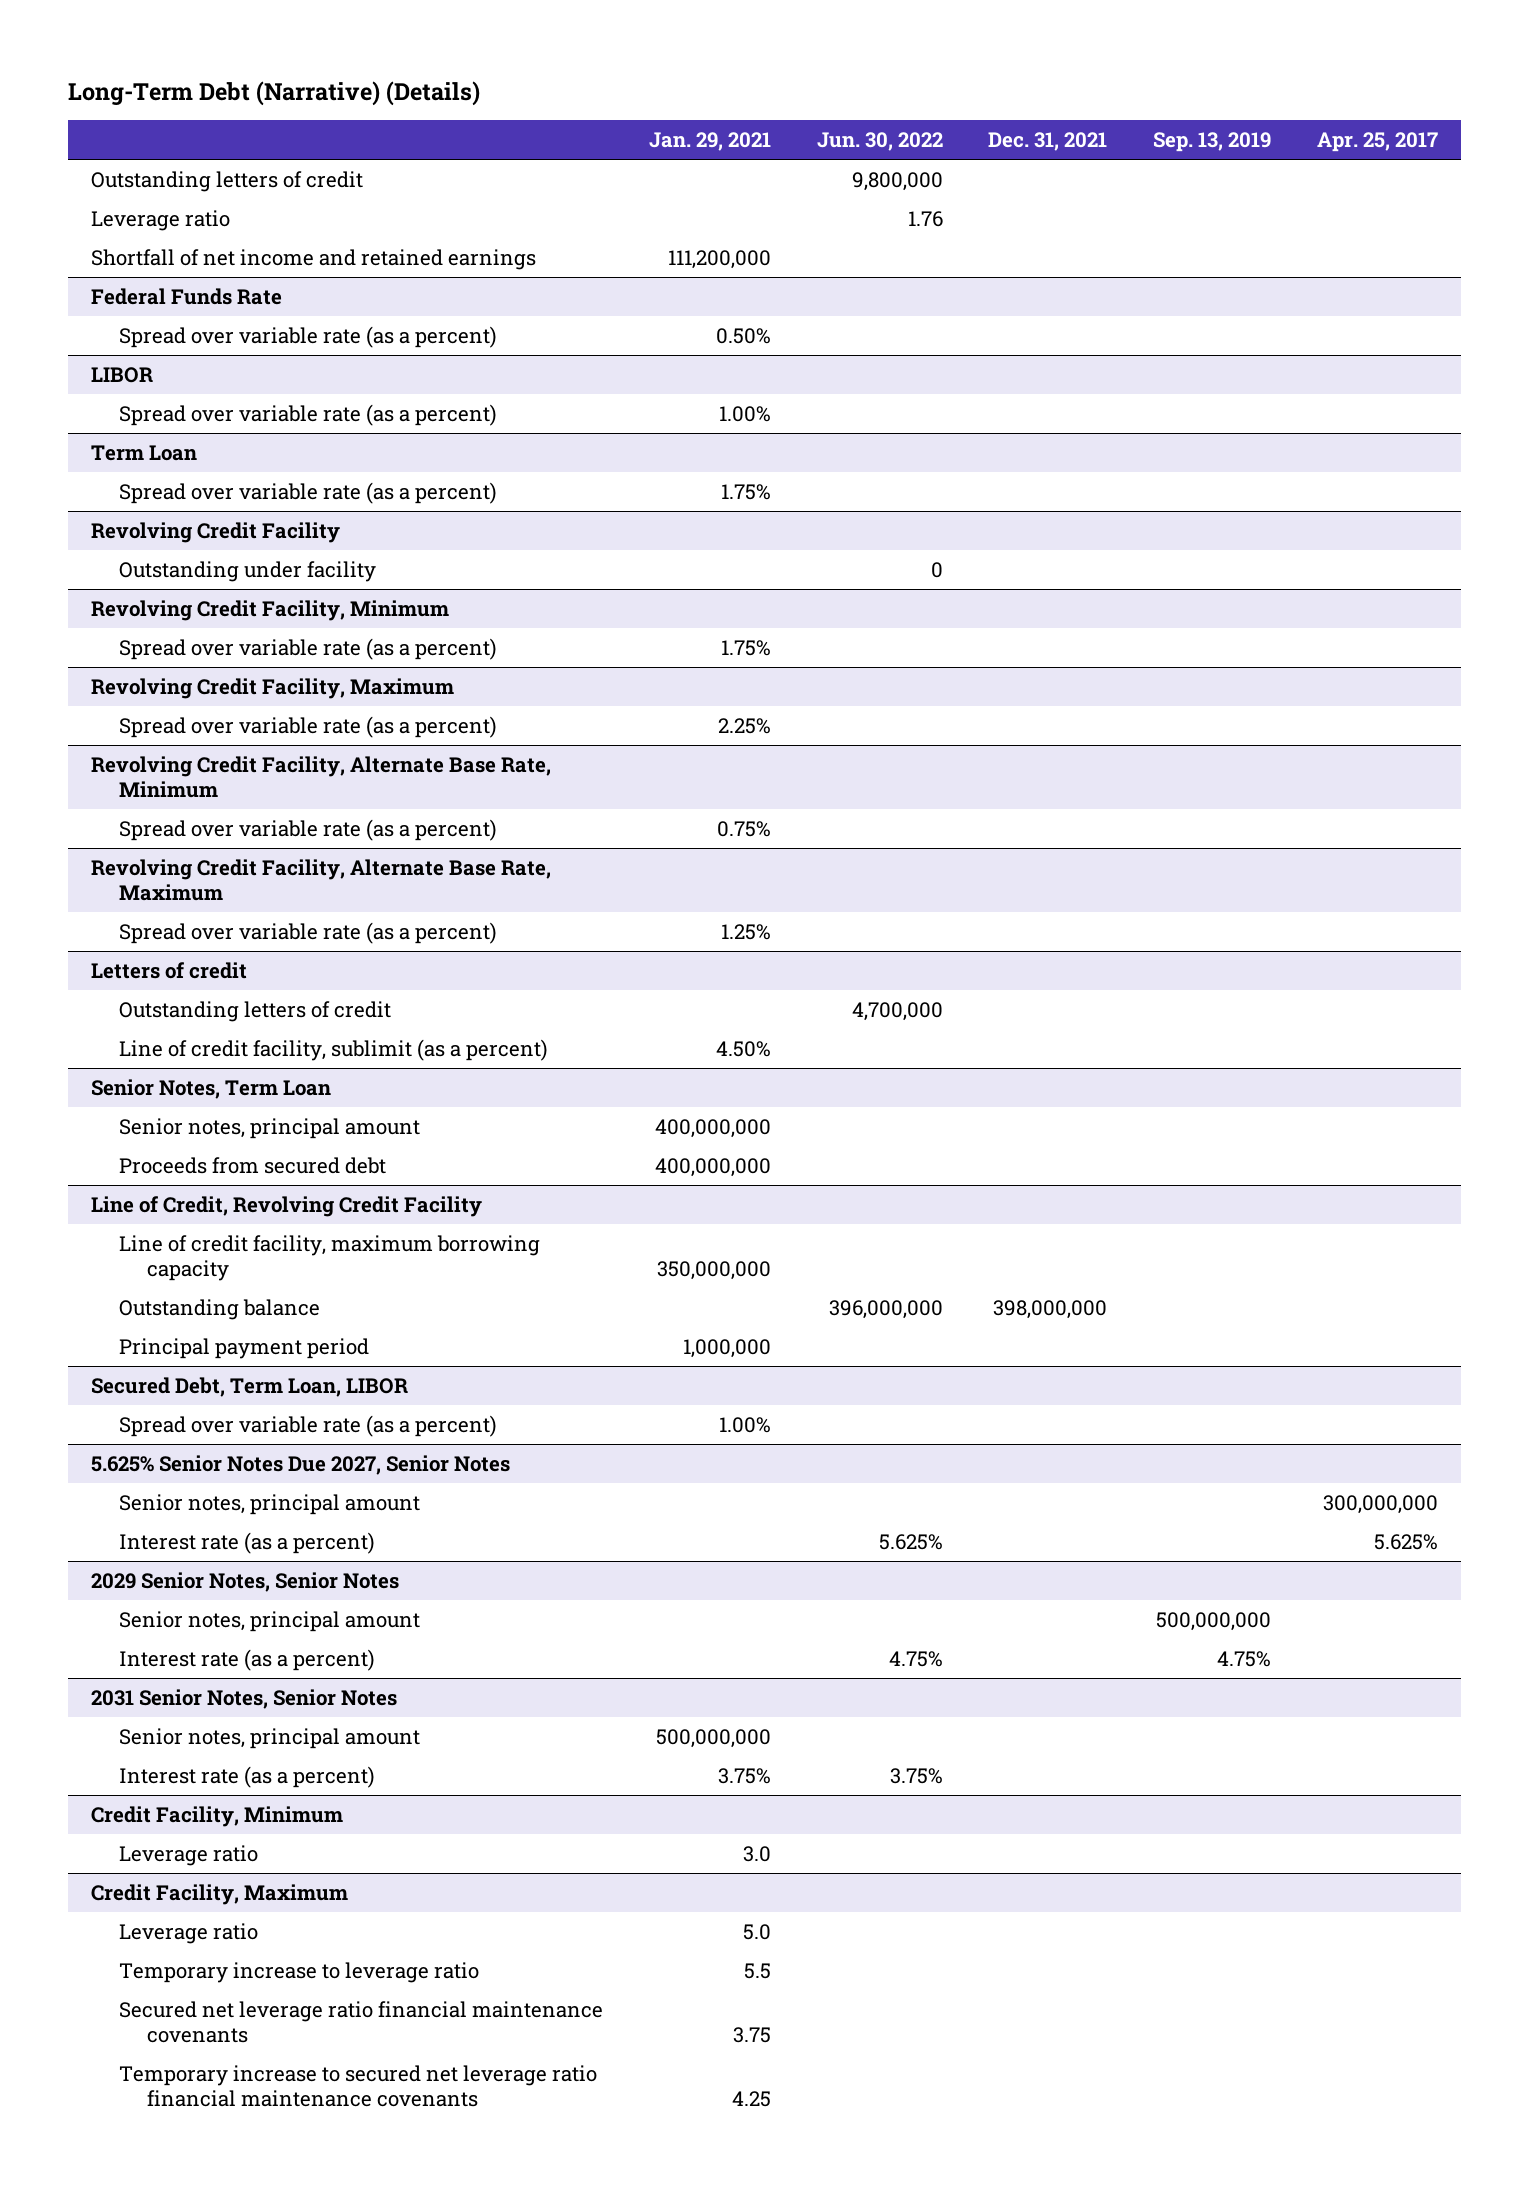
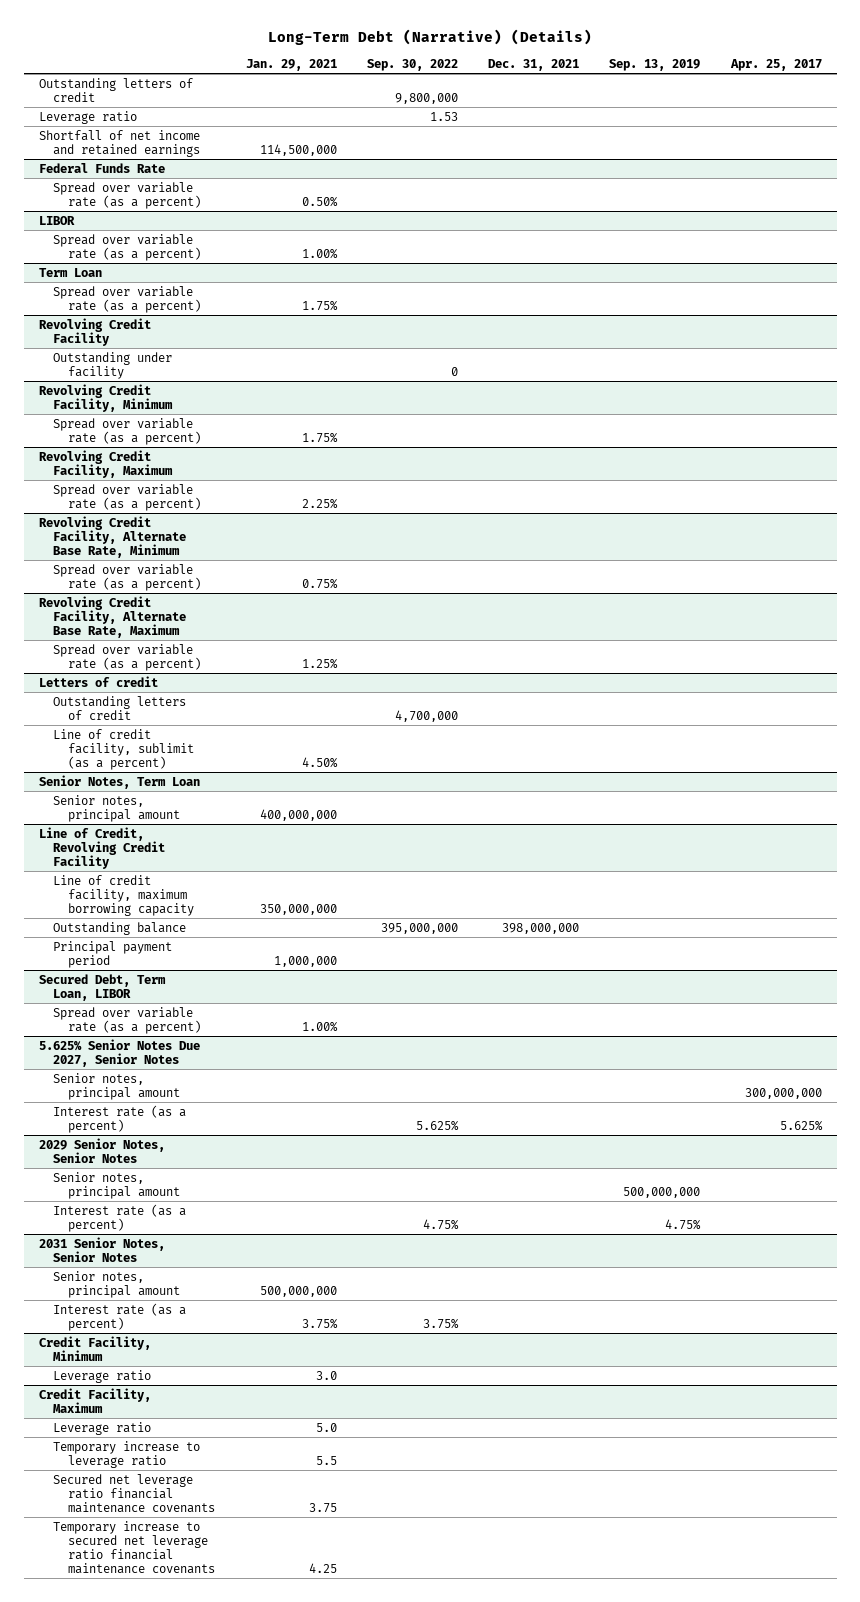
[816,132,943,152] Jun. 30, 2022 -> none
none -> [366,58,458,71] Sep. 30, 2022
[667,249,771,269] 111,200,000 -> [259,143,337,156] 114,500,000
[119,1156,387,1174] Proceeds from secured debt -> none

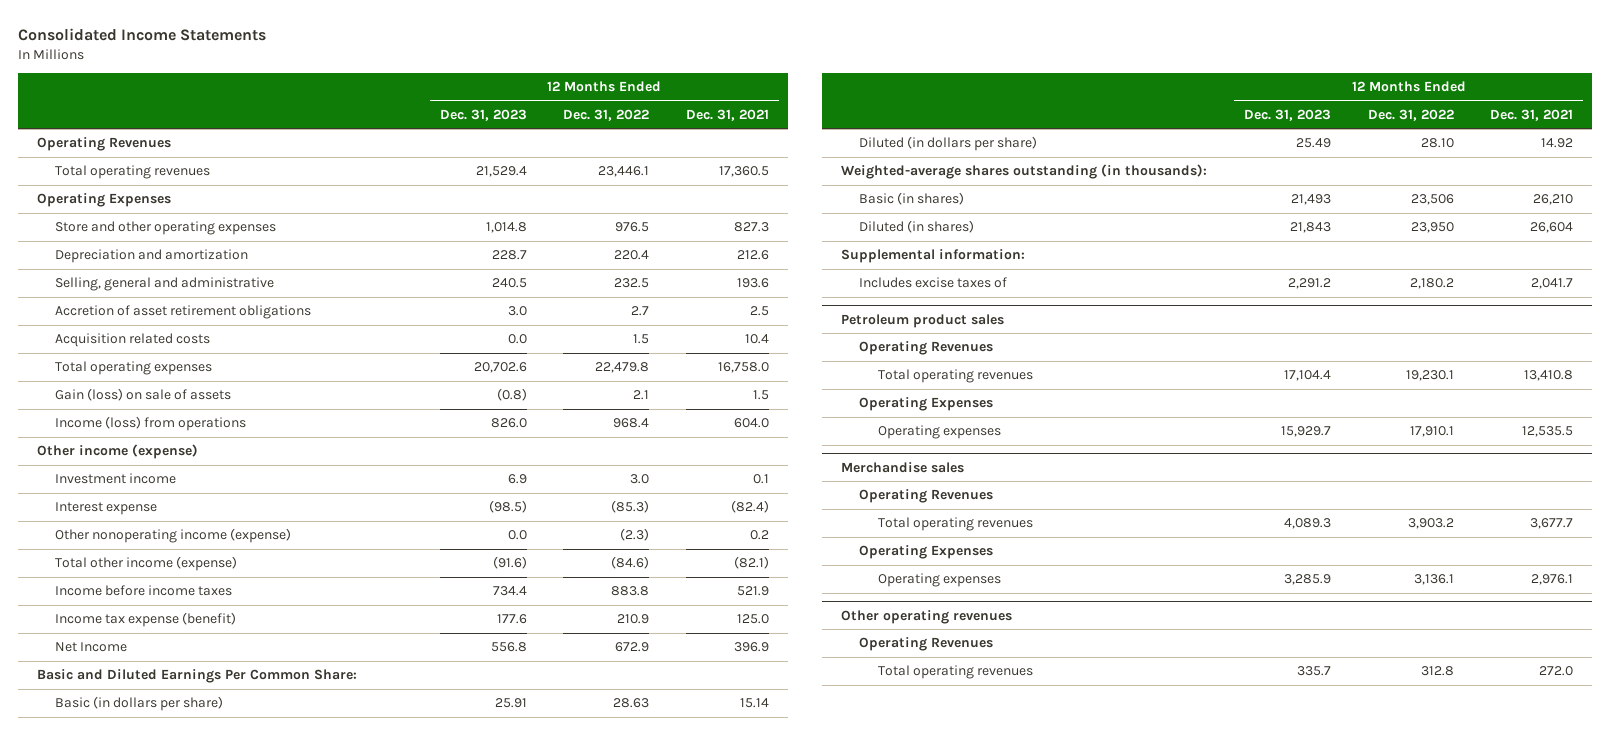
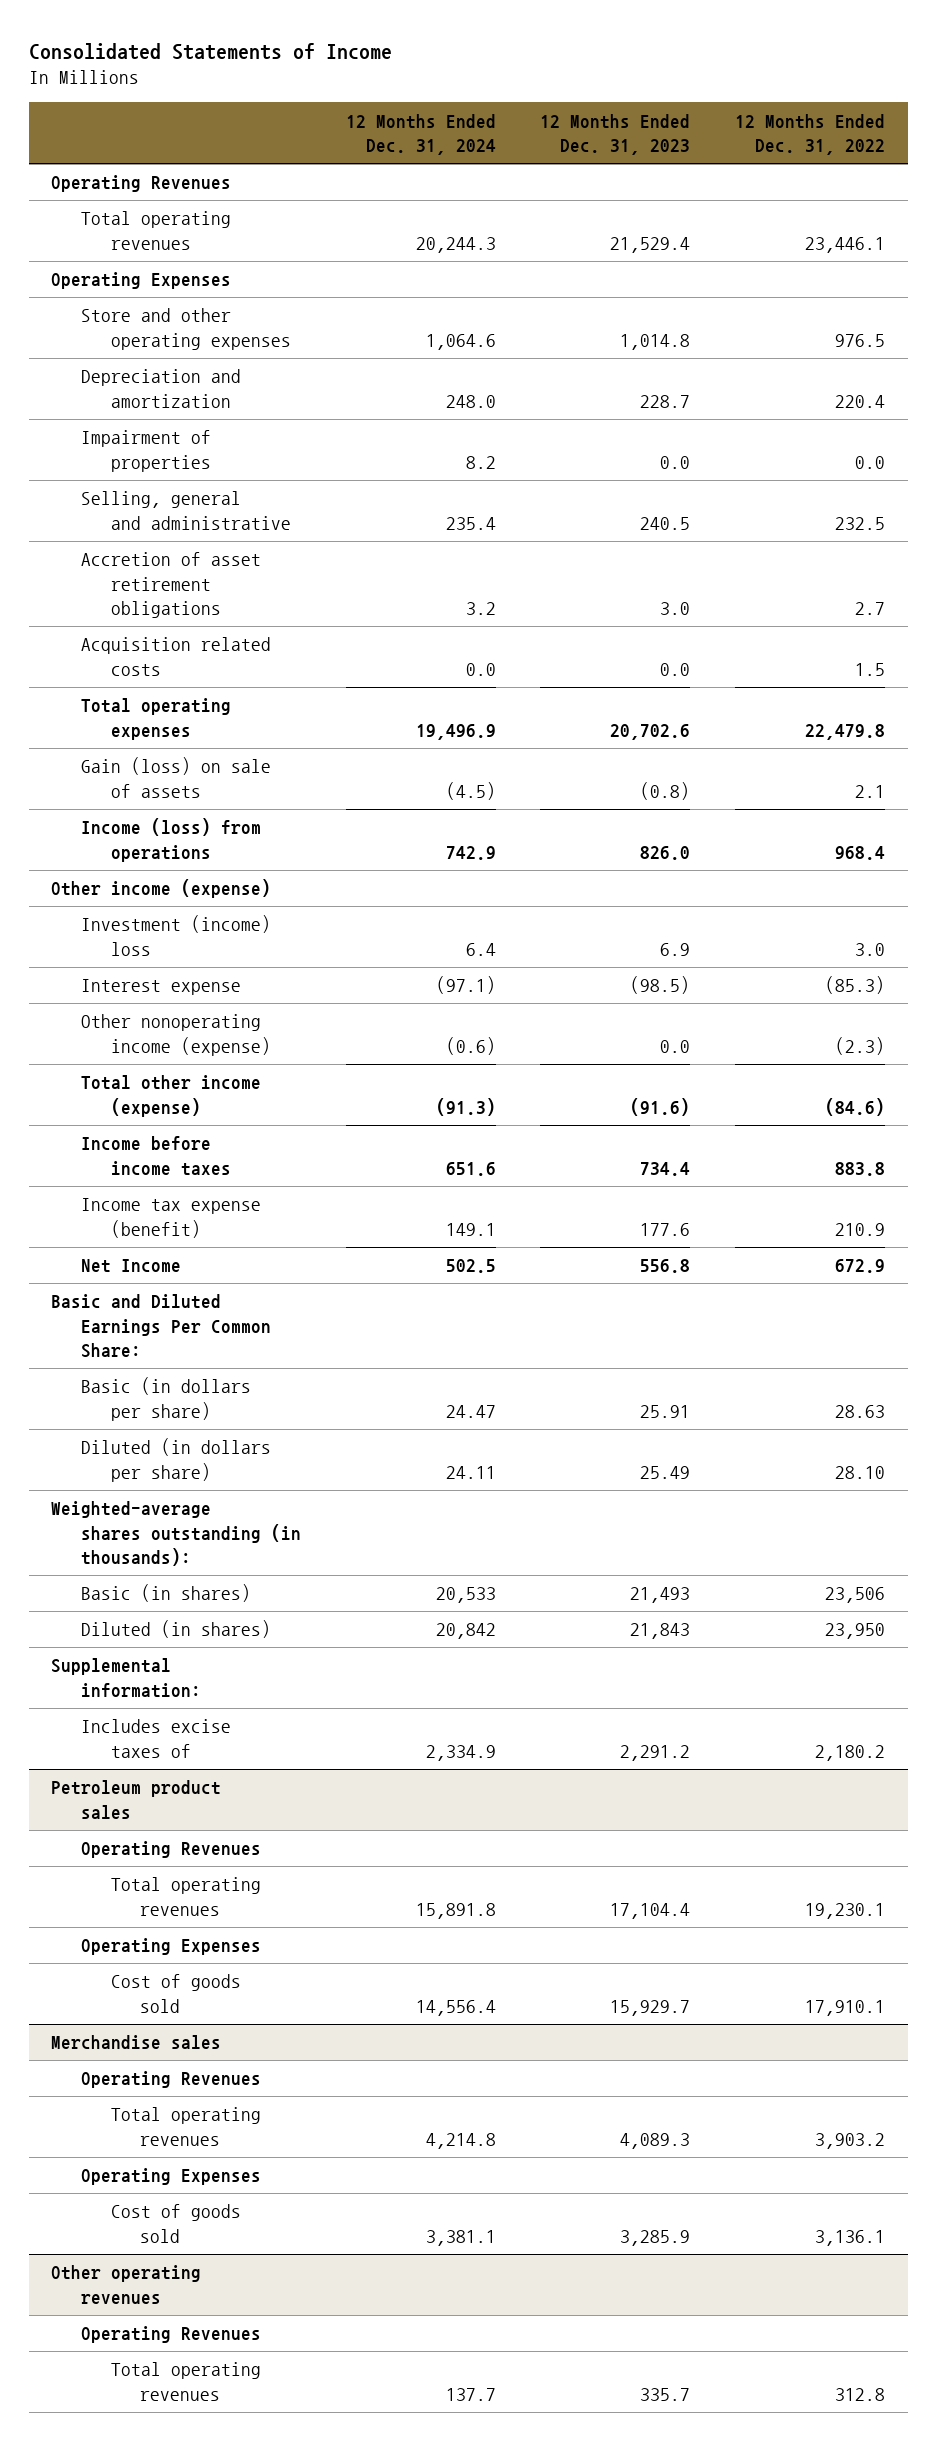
[18,27,267,41] Consolidated Income Statements -> [28,43,392,61] Consolidated Statements of Income
[686,108,770,121] Dec. 31, 2021 -> none
none -> [345,113,496,155] 12 Months Ended Dec. 31, 2024
none -> [80,430,211,472] Impairment of properties
[55,473,177,485] Investment income -> [80,915,271,956] Investment (income) loss
[878,425,1002,440] Operating expenses -> [110,1974,241,2013] Cost of goods sold
[878,573,1002,588] Operating expenses -> [110,2204,241,2243] Cost of goods sold

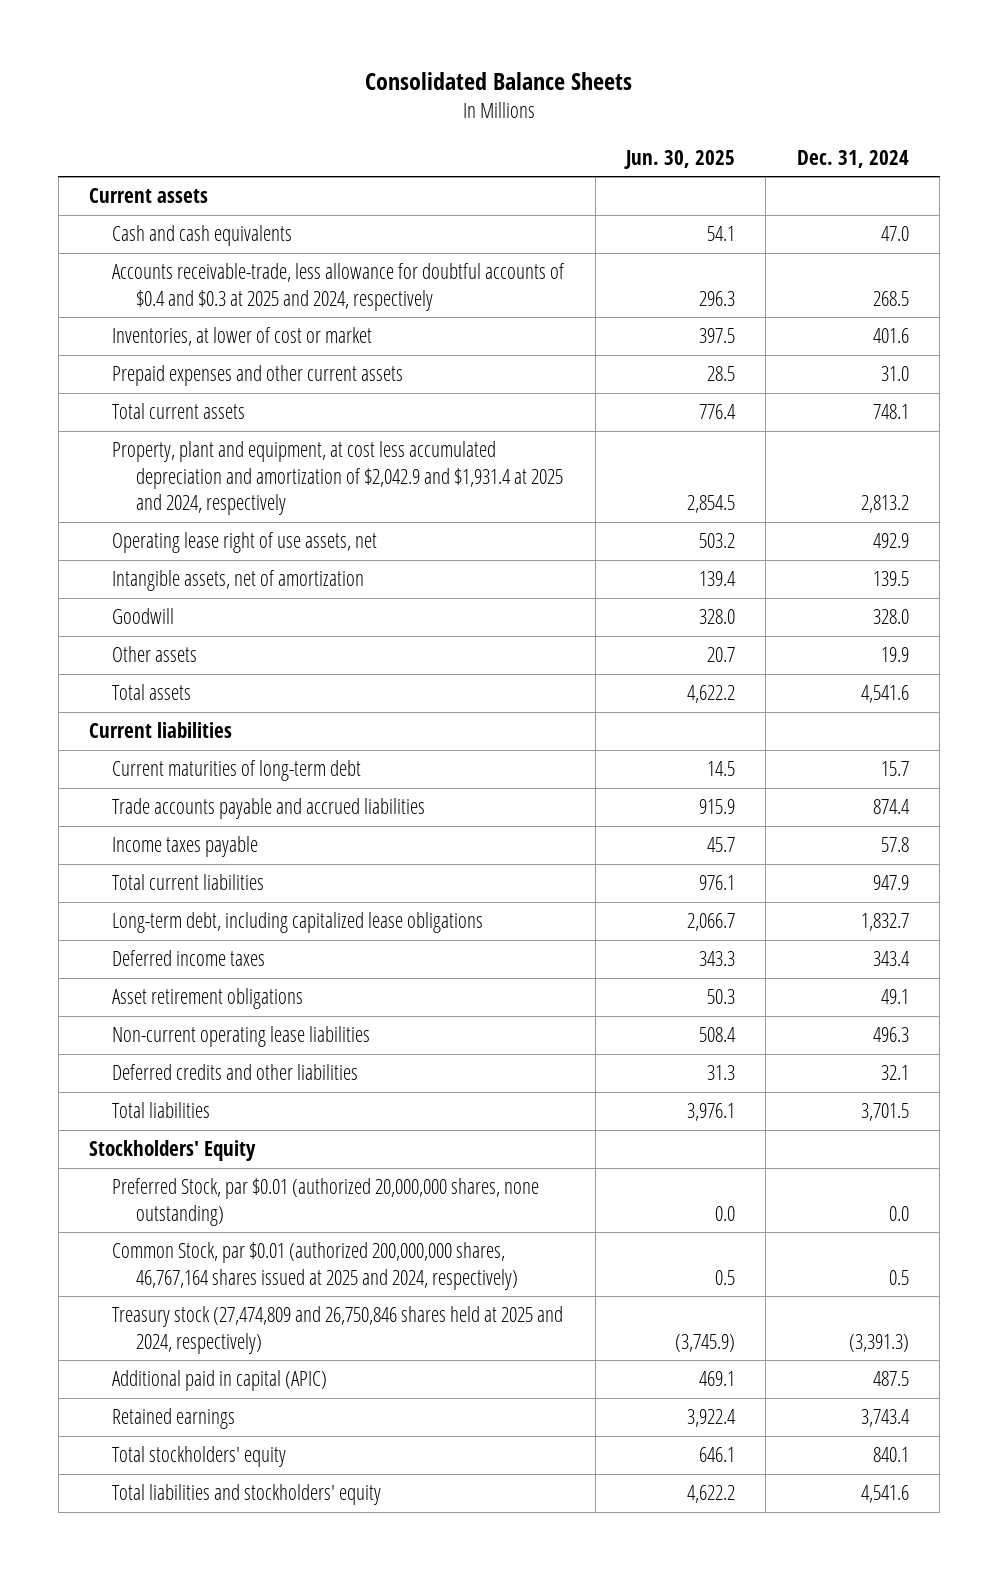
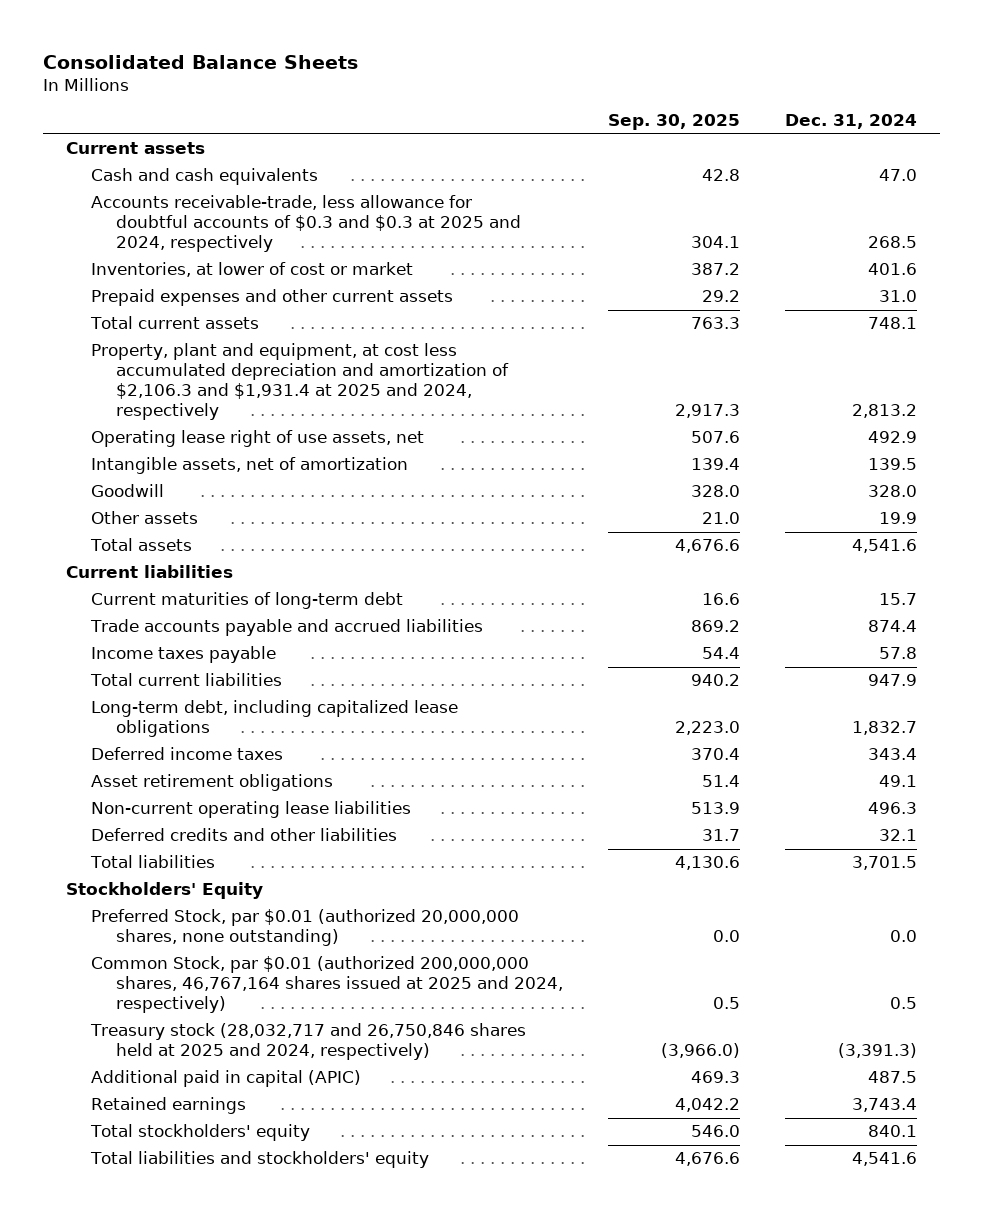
[624,149,736,169] Jun. 30, 2025 -> none
none -> [608,114,741,131] Sep. 30, 2025
[112,263,566,311] Accounts receivable-trade, less allowance for doubtful accounts of $0.4 and $0.3 at 2025 and 2024, respectively -> [90,195,521,253] Accounts receivable-trade, less allowance for doubtful accounts of $0.3 and $0.3 at 2025 and 2024, respectively
[112,441,563,516] Property, plant and equipment, at cost less accumulated depreciation and amortization of $2,042.9 and $1,931.4 at 2025 and 2024, respectively -> [90,343,509,420] Property, plant and equipment, at cost less accumulated depreciation and amortization of $2,106.3 and $1,931.4 at 2025 and 2024, respectively
[112,1306,564,1354] Treasury stock (27,474,809 and 26,750,846 shares held at 2025 and 2024, respectively) -> [89,1023,526,1061] Treasury stock (28,032,717 and 26,750,846 shares held at 2025 and 2024, respectively)

